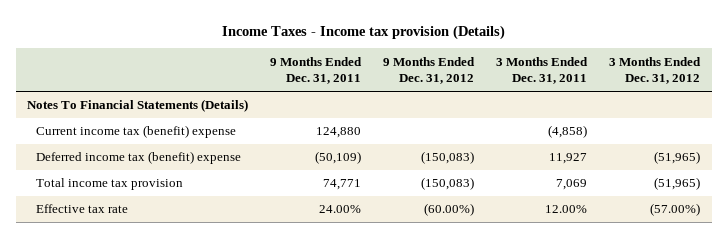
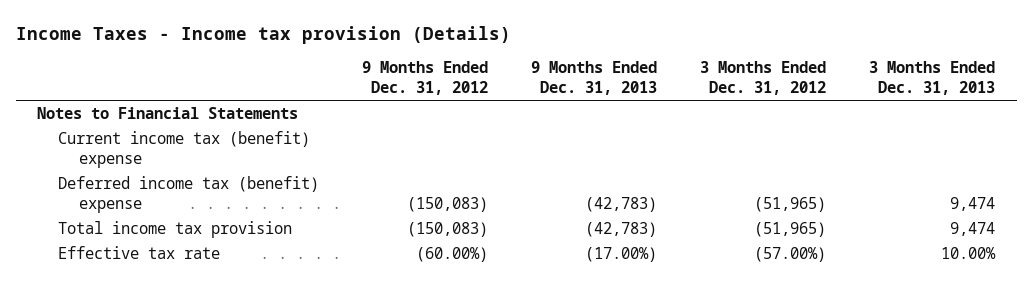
[270,56,363,85] 9 Months Ended Dec. 31, 2011 -> none
[496,56,589,85] 3 Months Ended Dec. 31, 2011 -> none
none -> [531,61,658,95] 9 Months Ended Dec. 31, 2013
none -> [869,61,996,95] 3 Months Ended Dec. 31, 2013
[26,99,248,113] Notes To Financial Statements (Details) -> [37,107,299,120] Notes to Financial Statements

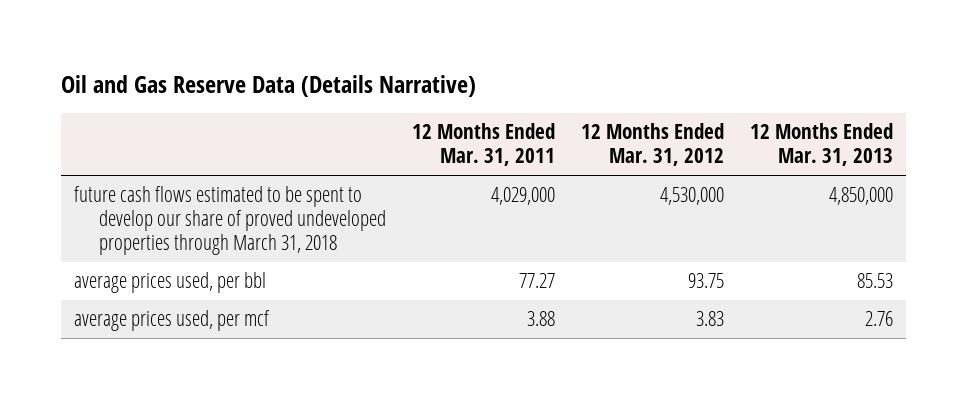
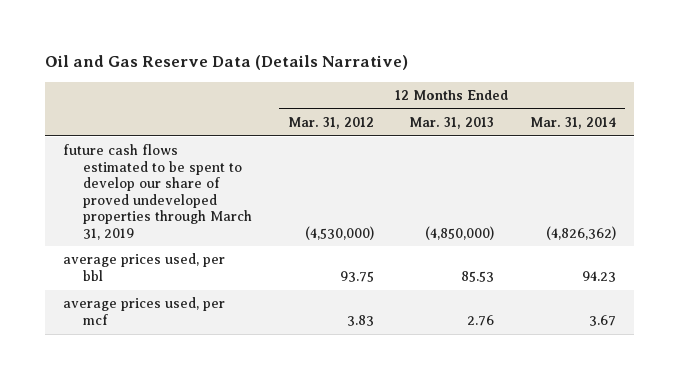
[411,123,555,167] 12 Months Ended Mar. 31, 2011 -> none
none -> [529,117,616,130] Mar. 31, 2014
[73,186,387,256] future cash flows estimated to be spent to develop our share of proved undeveloped properties through March 31, 2018 -> [63,144,253,240] future cash flows estimated to be spent to develop our share of proved undeveloped properties through March 31, 2019
[659,187,724,206] 4,530,000 -> [304,225,374,240] (4,530,000)
[828,187,893,206] 4,850,000 -> [425,225,495,240] (4,850,000)

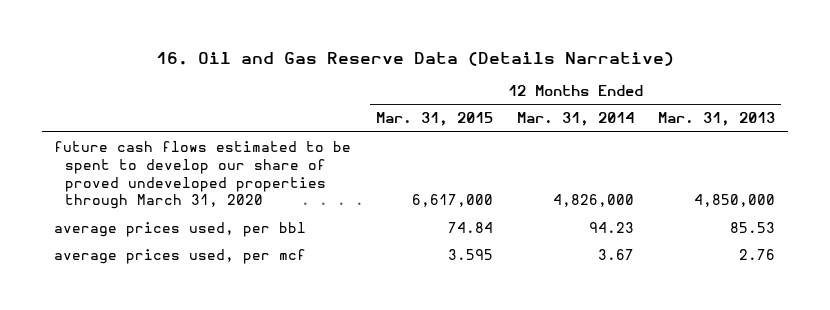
[45,55,409,71] Oil and Gas Reserve Data (Details Narrative) -> [155,51,674,66] 16. Oil and Gas Reserve Data (Details Narrative)
[287,117,374,130] Mar. 31, 2012 -> none
none -> [375,112,493,127] Mar. 31, 2015
[63,144,253,240] future cash flows estimated to be spent to develop our share of proved undeveloped properties through March 31, 2019 -> [54,140,352,210] future cash flows estimated to be spent to develop our share of proved undeveloped properties through March 31, 2020
[425,225,495,240] (4,850,000) -> [694,194,776,208] 4,850,000
[545,225,616,240] (4,826,362) -> [553,194,635,208] 4,826,000

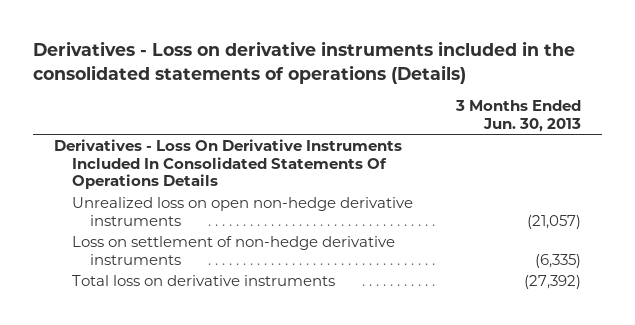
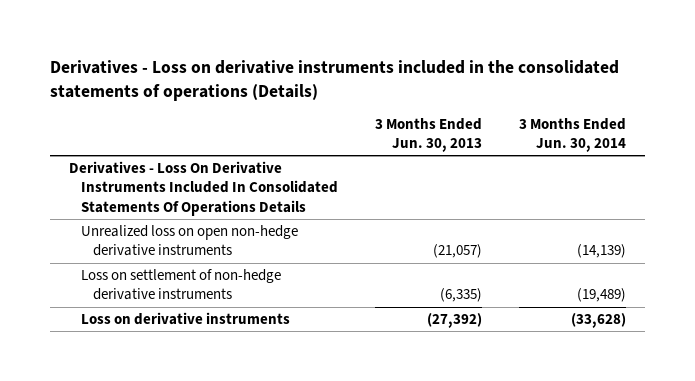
none -> [519,117,627,153] 3 Months Ended Jun. 30, 2014
[72,275,336,287] Total loss on derivative instruments -> [80,312,290,326] Loss on derivative instruments

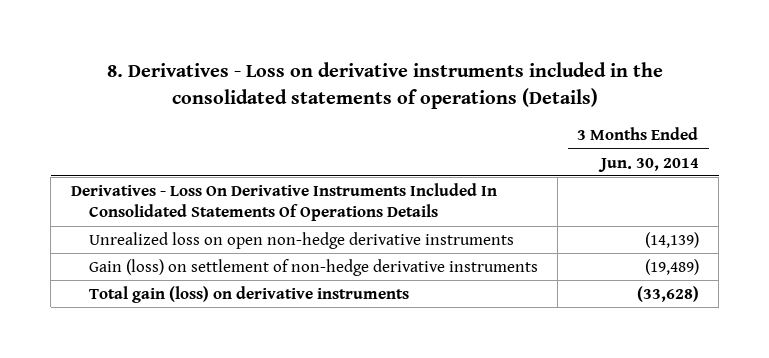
[50,60,620,101] Derivatives - Loss on derivative instruments included in the consolidated statements of operations (Details) -> [106,62,663,110] 8. Derivatives - Loss on derivative instruments included in the consolidated statements of operations (Details)
[374,117,482,153] 3 Months Ended Jun. 30, 2013 -> none
[80,269,281,301] Loss on settlement of non-hedge derivative instruments -> [88,258,538,276] Gain (loss) on settlement of non-hedge derivative instruments
[80,312,290,326] Loss on derivative instruments -> [88,285,409,303] Total gain (loss) on derivative instruments

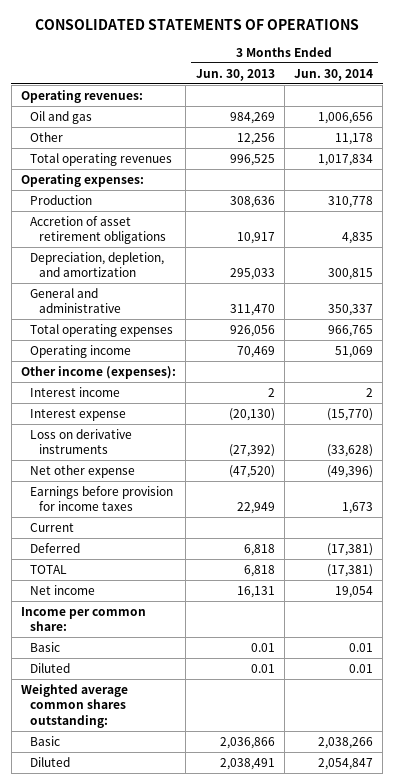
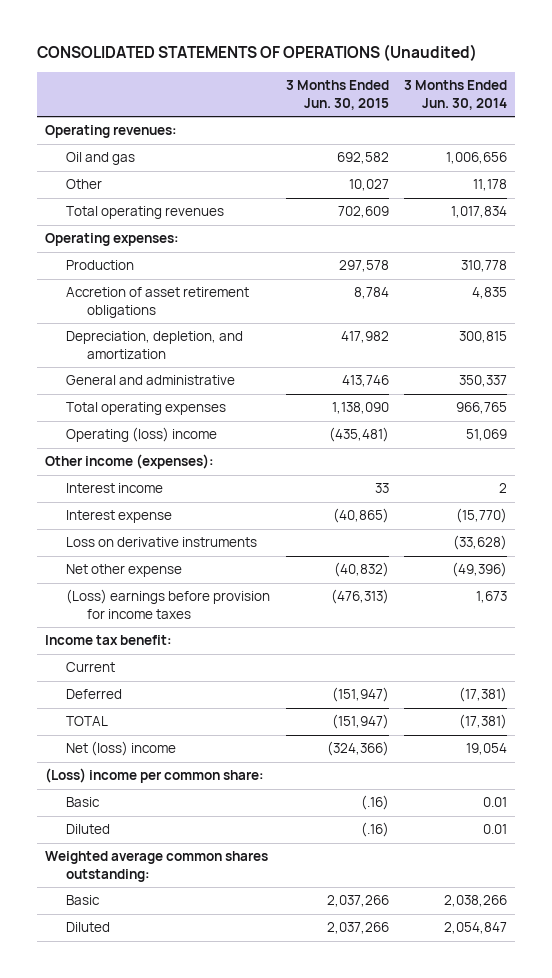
[35,19,360,31] CONSOLIDATED STATEMENTS OF OPERATIONS -> [36,44,477,62] CONSOLIDATED STATEMENTS OF OPERATIONS (Unaudited)
[195,68,275,81] Jun. 30, 2013 -> none
none -> [285,80,389,110] 3 Months Ended Jun. 30, 2015
[30,344,132,358] Operating income -> [65,427,217,443] Operating (loss) income
[30,485,174,512] Earnings before provision for income taxes -> [65,589,270,620] (Loss) earnings before provision for income taxes
none -> [44,635,172,646] Income tax benefit:
[30,584,96,595] Net income -> [65,741,176,757] Net (loss) income
[21,606,147,632] Income per common share: -> [44,768,264,784] (Loss) income per common share:

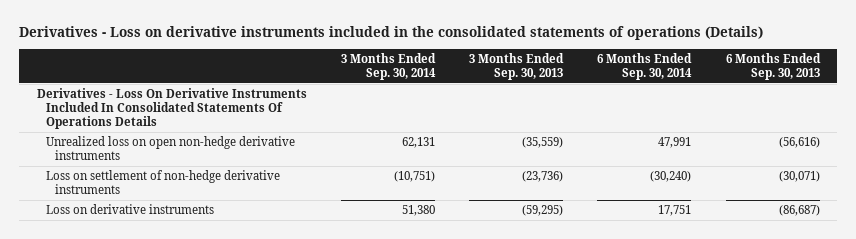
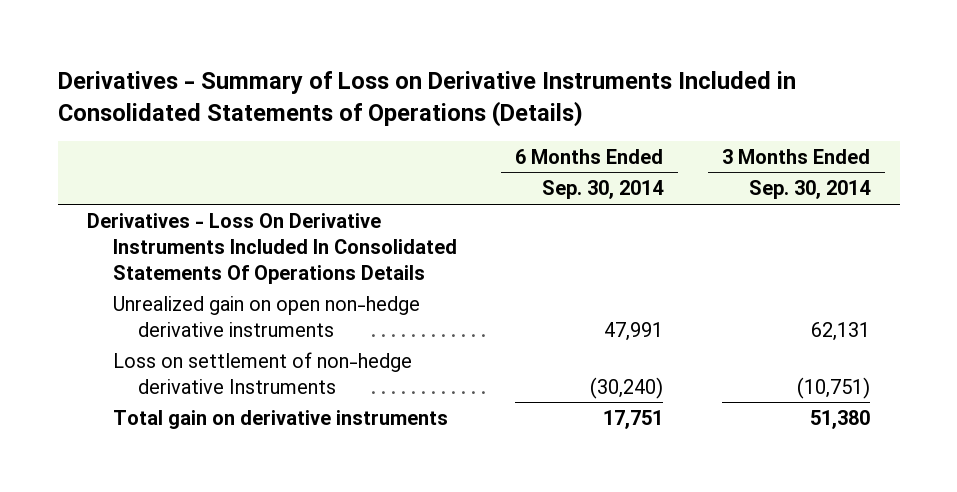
[19,26,764,41] Derivatives - Loss on derivative instruments included in the consolidated statements of operations (Details) -> [57,71,796,127] Derivatives - Summary of Loss on Derivative Instruments Included in Consolidated Statements of Operations (Details)
[469,53,565,81] 3 Months Ended Sep. 30, 2013 -> none
[725,53,821,81] 6 Months Ended Sep. 30, 2013 -> none
[45,136,295,161] Unrealized loss on open non-hedge derivative instruments -> [112,295,420,337] Unrealized gain on open non-hedge derivative instruments
[45,170,280,195] Loss on settlement of non-hedge derivative instruments -> [112,351,412,394] Loss on settlement of non-hedge derivative Instruments
[45,204,214,215] Loss on derivative instruments -> [112,409,448,429] Total gain on derivative instruments

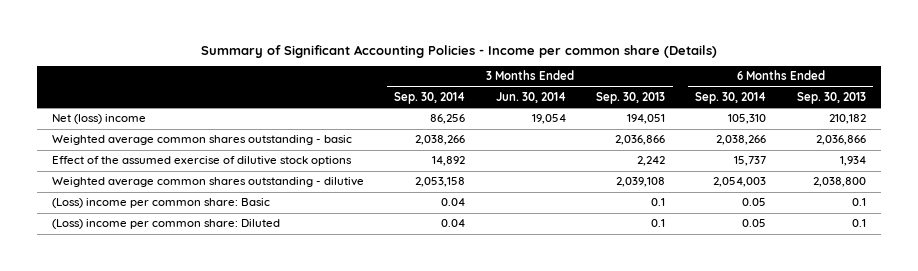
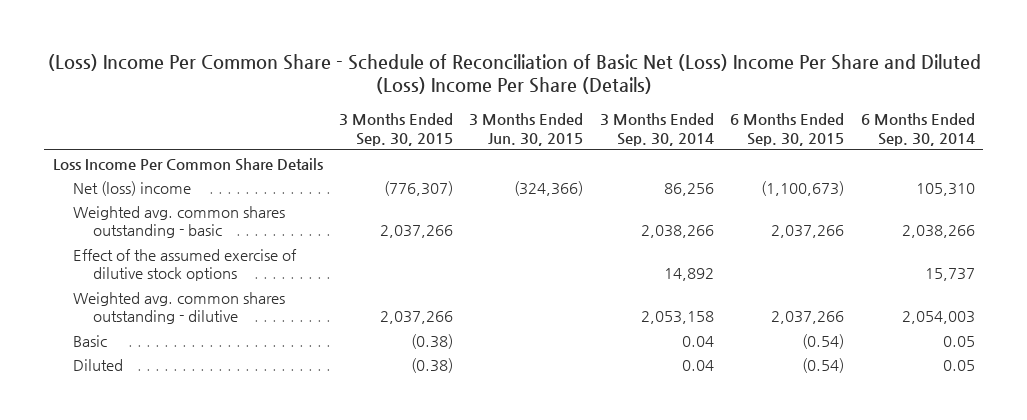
[200,44,717,58] Summary of Significant Accounting Policies - Income per common share (Details) -> [47,53,981,95] (Loss) Income Per Common Share - Schedule of Reconciliation of Basic Net (Loss) Income Per Share and Diluted (Loss) Income Per Share (Details)
[495,91,566,103] Jun. 30, 2014 -> none
[596,91,666,104] Sep. 30, 2013 -> none
[796,91,866,104] Sep. 30, 2013 -> none
none -> [338,113,453,146] 3 Months Ended Sep. 30, 2015
none -> [469,113,584,146] 3 Months Ended Jun. 30, 2015
none -> [730,113,845,146] 6 Months Ended Sep. 30, 2015
none -> [52,157,323,171] Loss Income Per Common Share Details
[52,135,353,146] Weighted average common shares outstanding - basic -> [72,205,285,239] Weighted avg. common shares outstanding - basic
[52,177,365,188] Weighted average common shares outstanding - dilutive -> [72,291,285,325] Weighted avg. common shares outstanding - dilutive
[52,198,271,209] (Loss) income per common share: Basic -> [72,334,107,347] Basic
[52,219,281,230] (Loss) income per common share: Diluted -> [72,358,123,371] Diluted

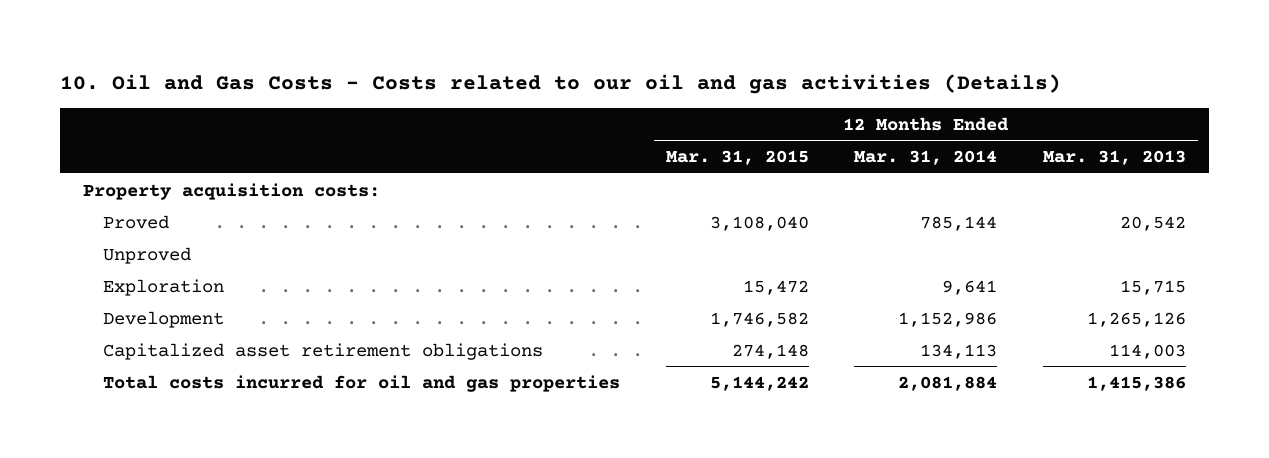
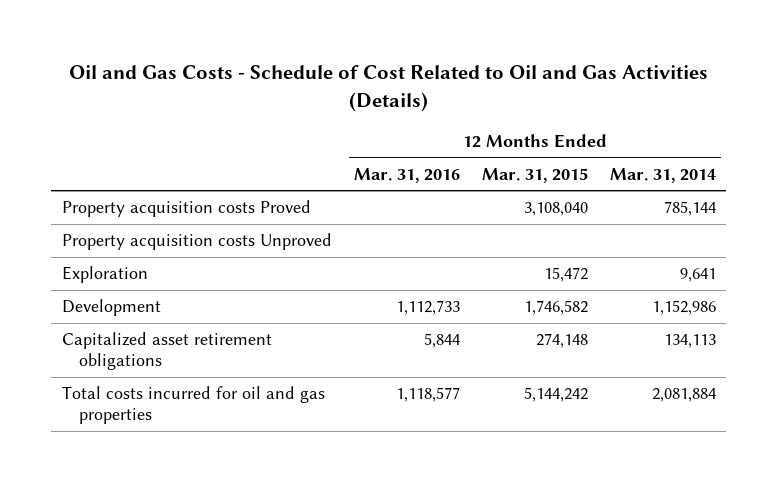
[60,74,1062,95] 10. Oil and Gas Costs - Costs related to our oil and gas activities (Details) -> [68,65,708,112] Oil and Gas Costs - Schedule of Cost Related to Oil and Gas Activities (Details)
[1043,150,1187,166] Mar. 31, 2013 -> none
none -> [354,167,461,183] Mar. 31, 2016
[83,182,381,200] Property acquisition costs: -> none
[103,214,170,229] Proved -> [62,200,312,218] Property acquisition costs Proved
[103,246,192,264] Unproved -> [62,233,333,251] Property acquisition costs Unproved

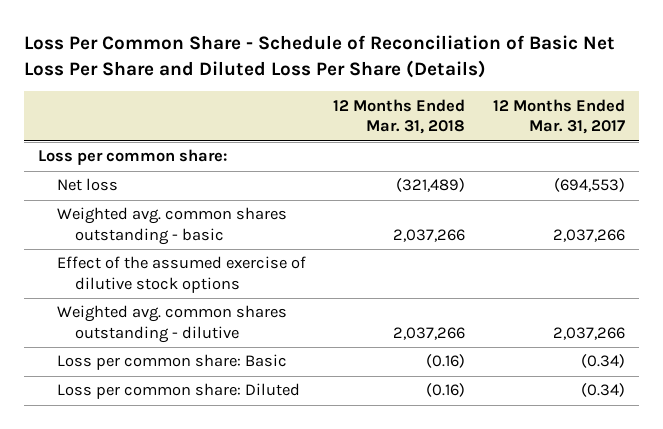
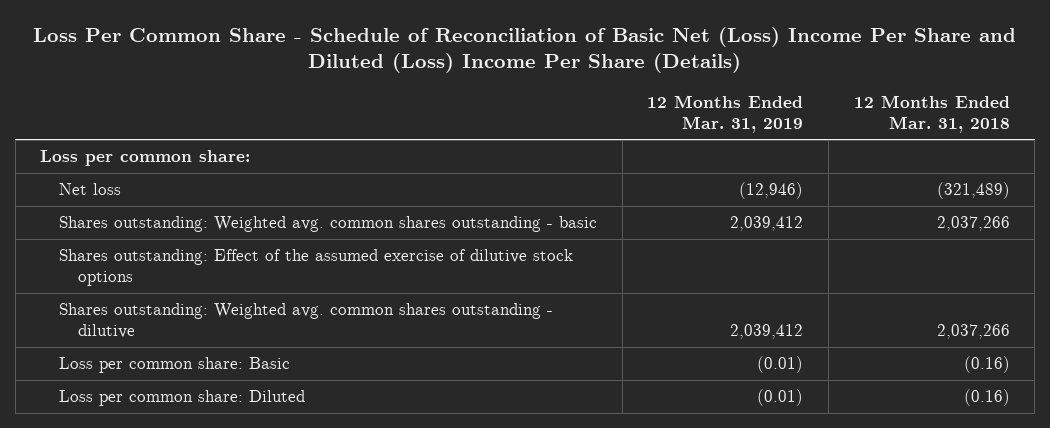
[24,35,616,78] Loss Per Common Share - Schedule of Reconciliation of Basic Net Loss Per Share and Diluted Loss Per Share (Details) -> [32,26,1016,74] Loss Per Common Share - Schedule of Reconciliation of Basic Net (Loss) Income Per Share and Diluted (Loss) Income Per Share (Details)
[492,98,625,135] 12 Months Ended Mar. 31, 2017 -> none
none -> [647,94,804,133] 12 Months Ended Mar. 31, 2019
[56,207,287,246] Weighted avg. common shares outstanding - basic -> [59,216,598,233] Shares outstanding: Weighted avg. common shares outstanding - basic
[56,256,306,294] Effect of the assumed exercise of dilutive stock options -> [59,249,574,287] Shares outstanding: Effect of the assumed exercise of dilutive stock options
[56,305,287,344] Weighted avg. common shares outstanding - dilutive -> [59,303,554,339] Shares outstanding: Weighted avg. common shares outstanding - dilutive

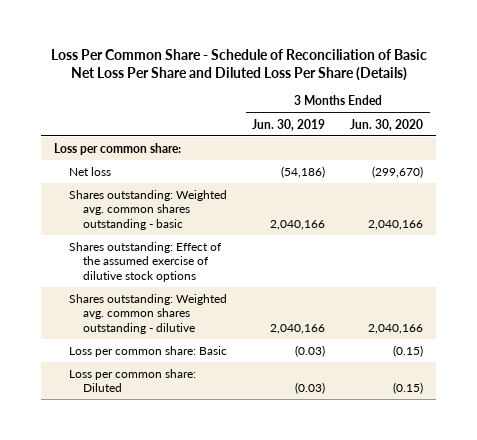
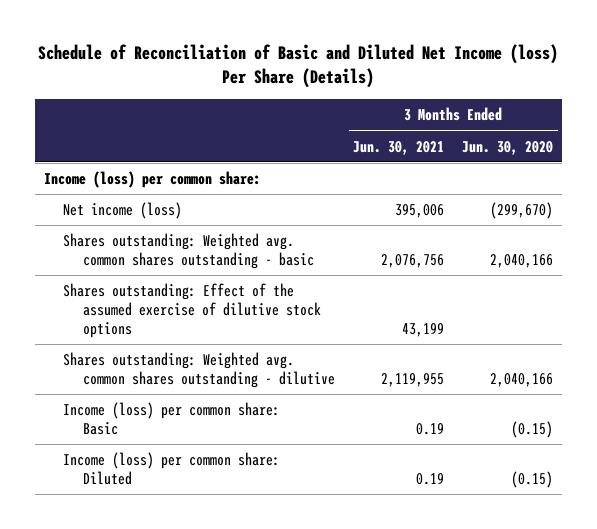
[50,48,427,81] Loss Per Common Share - Schedule of Reconciliation of Basic Net Loss Per Share and Diluted Loss Per Share (Details) -> [38,43,559,89] Schedule of Reconciliation of Basic and Diluted Net Income (loss) Per Share (Details)
[251,118,325,131] Jun. 30, 2019 -> none
none -> [353,140,445,155] Jun. 30, 2021
[53,142,181,155] Loss per common share: -> [43,171,261,189] Income (loss) per common share:
[68,166,111,176] Net loss -> [63,202,183,220] Net income (loss)
[68,345,227,357] Loss per common share: Basic -> [63,402,281,436] Income (loss) per common share: Basic
[68,368,196,393] Loss per common share: Diluted -> [63,452,281,486] Income (loss) per common share: Diluted

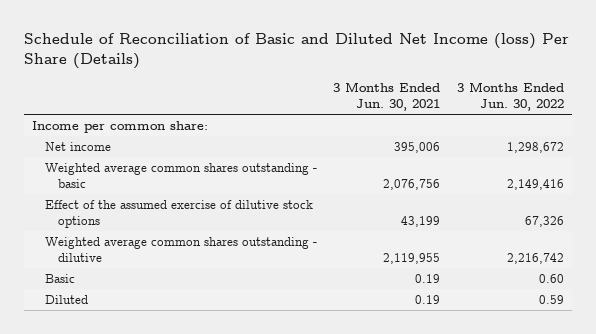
[462,140,554,155] Jun. 30, 2020 -> none
none -> [456,82,564,112] 3 Months Ended Jun. 30, 2022
[43,171,261,189] Income (loss) per common share: -> [32,120,209,133] Income per common share:
[63,202,183,220] Net income (loss) -> [44,141,111,151] Net income
[63,233,315,270] Shares outstanding: Weighted avg. common shares outstanding - basic -> [44,162,317,188] Weighted average common shares outstanding - basic
[63,283,322,338] Shares outstanding: Effect of the assumed exercise of dilutive stock options -> [44,199,313,228] Effect of the assumed exercise of dilutive stock options
[63,352,336,389] Shares outstanding: Weighted avg. common shares outstanding - dilutive -> [44,236,317,262] Weighted average common shares outstanding - dilutive
[63,402,281,436] Income (loss) per common share: Basic -> [44,273,75,283] Basic
[63,452,281,486] Income (loss) per common share: Diluted -> [44,294,88,304] Diluted

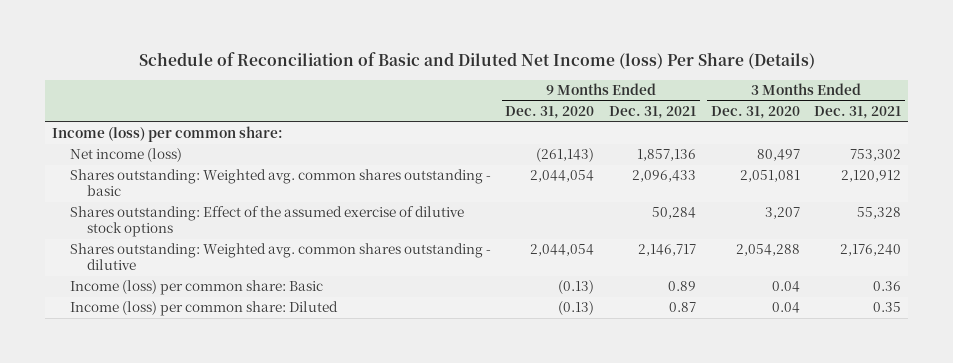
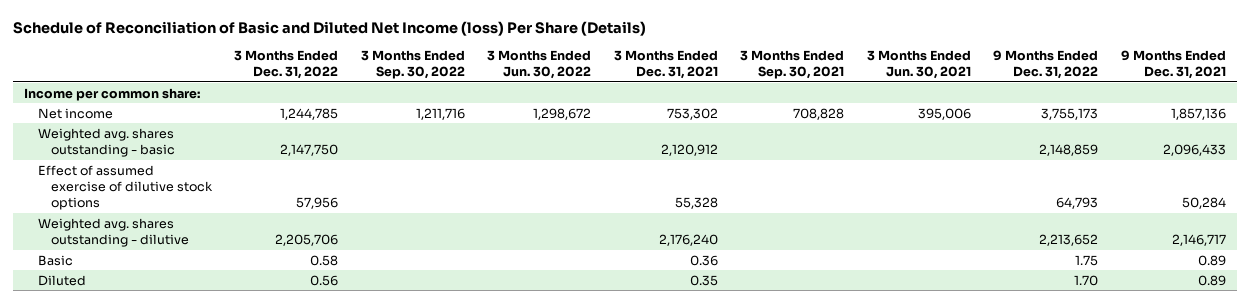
[505,106,595,120] Dec. 31, 2020 -> none
[710,106,800,120] Dec. 31, 2020 -> none
none -> [234,50,339,80] 3 Months Ended Dec. 31, 2022
none -> [360,50,465,80] 3 Months Ended Sep. 30, 2022
none -> [487,50,592,80] 3 Months Ended Jun. 30, 2022
none -> [740,50,845,80] 3 Months Ended Sep. 30, 2021
none -> [866,50,971,80] 3 Months Ended Jun. 30, 2021
none -> [993,50,1099,80] 9 Months Ended Dec. 31, 2022
[69,301,338,317] Income (loss) per common share: Diluted -> none
[52,126,284,143] Income (loss) per common share: -> [24,87,201,101] Income per common share:
[69,148,182,163] Net income (loss) -> [37,107,113,119] Net income
[69,169,491,197] Shares outstanding: Weighted avg. common shares outstanding - basic -> [37,127,176,158] Weighted avg. shares outstanding - basic
[69,206,464,238] Shares outstanding: Effect of the assumed exercise of dilutive stock options -> [37,164,214,211] Effect of assumed exercise of dilutive stock options
[69,243,491,271] Shares outstanding: Weighted avg. common shares outstanding - dilutive -> [37,217,190,248] Weighted avg. shares outstanding - dilutive
[69,280,323,296] Income (loss) per common share: Basic -> [37,254,73,266] Basic
none -> [37,274,86,286] Diluted

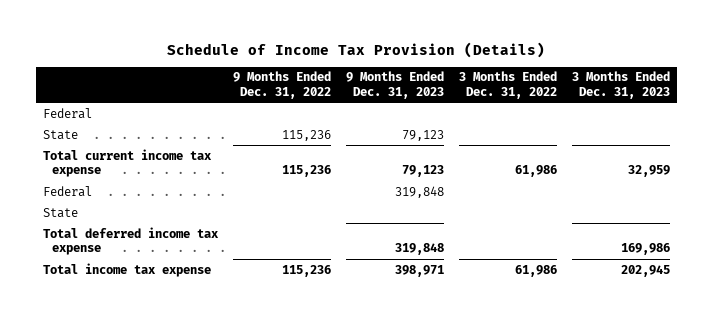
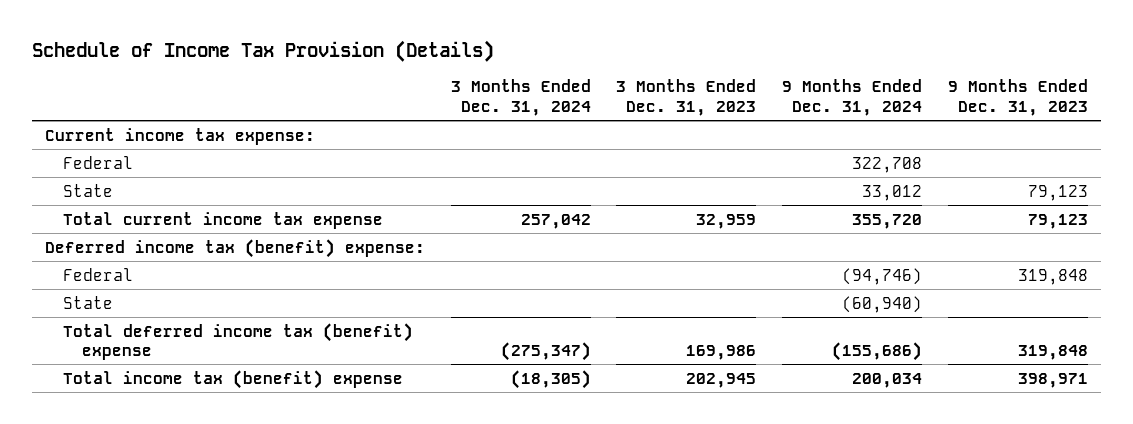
[233,71,332,99] 9 Months Ended Dec. 31, 2022 -> none
[458,71,557,99] 3 Months Ended Dec. 31, 2022 -> none
none -> [450,79,591,116] 3 Months Ended Dec. 31, 2024
none -> [782,79,923,116] 9 Months Ended Dec. 31, 2024
none -> [44,127,315,145] Current income tax expense:
none -> [44,238,425,258] Deferred income tax (benefit) expense:
[43,226,220,256] Total deferred income tax expense -> [63,322,414,360] Total deferred income tax (benefit) expense
[43,262,212,277] Total income tax expense -> [63,369,404,389] Total income tax (benefit) expense

